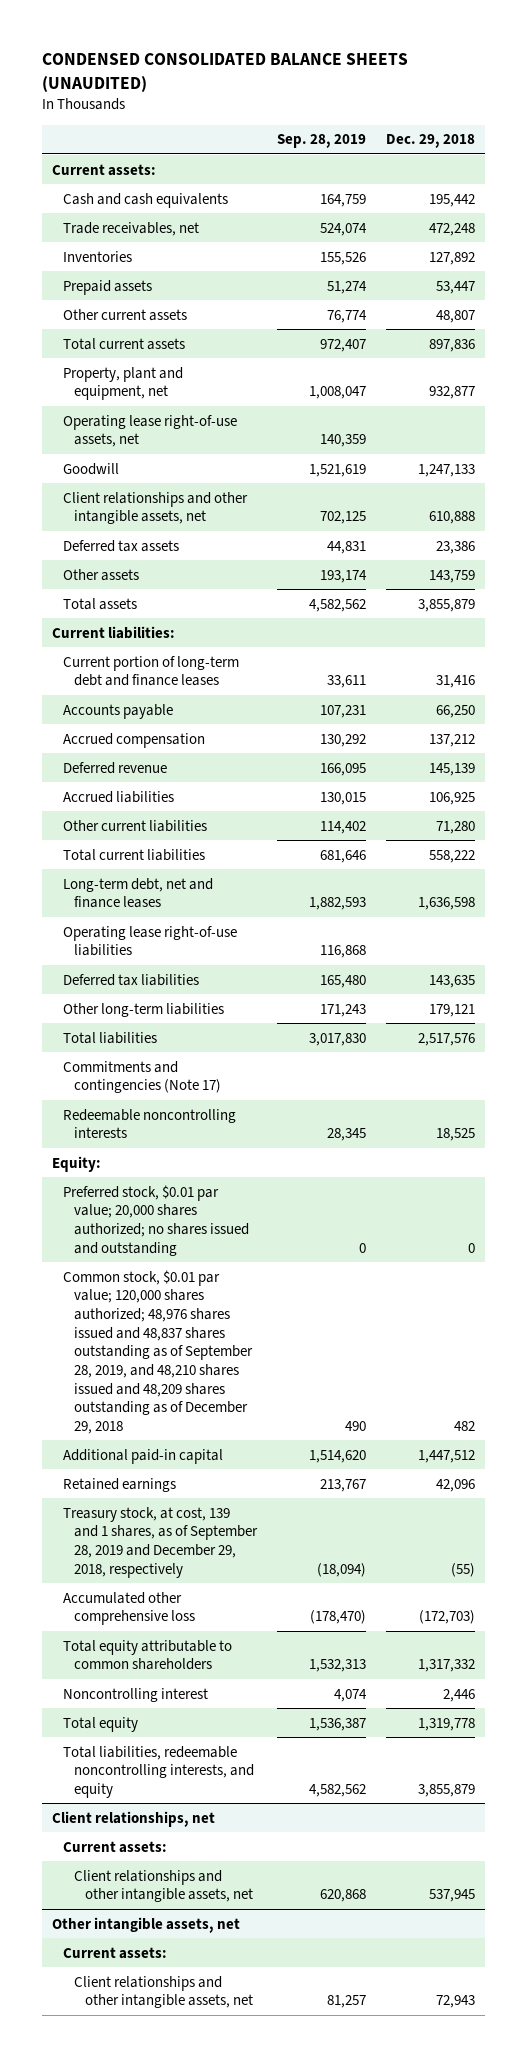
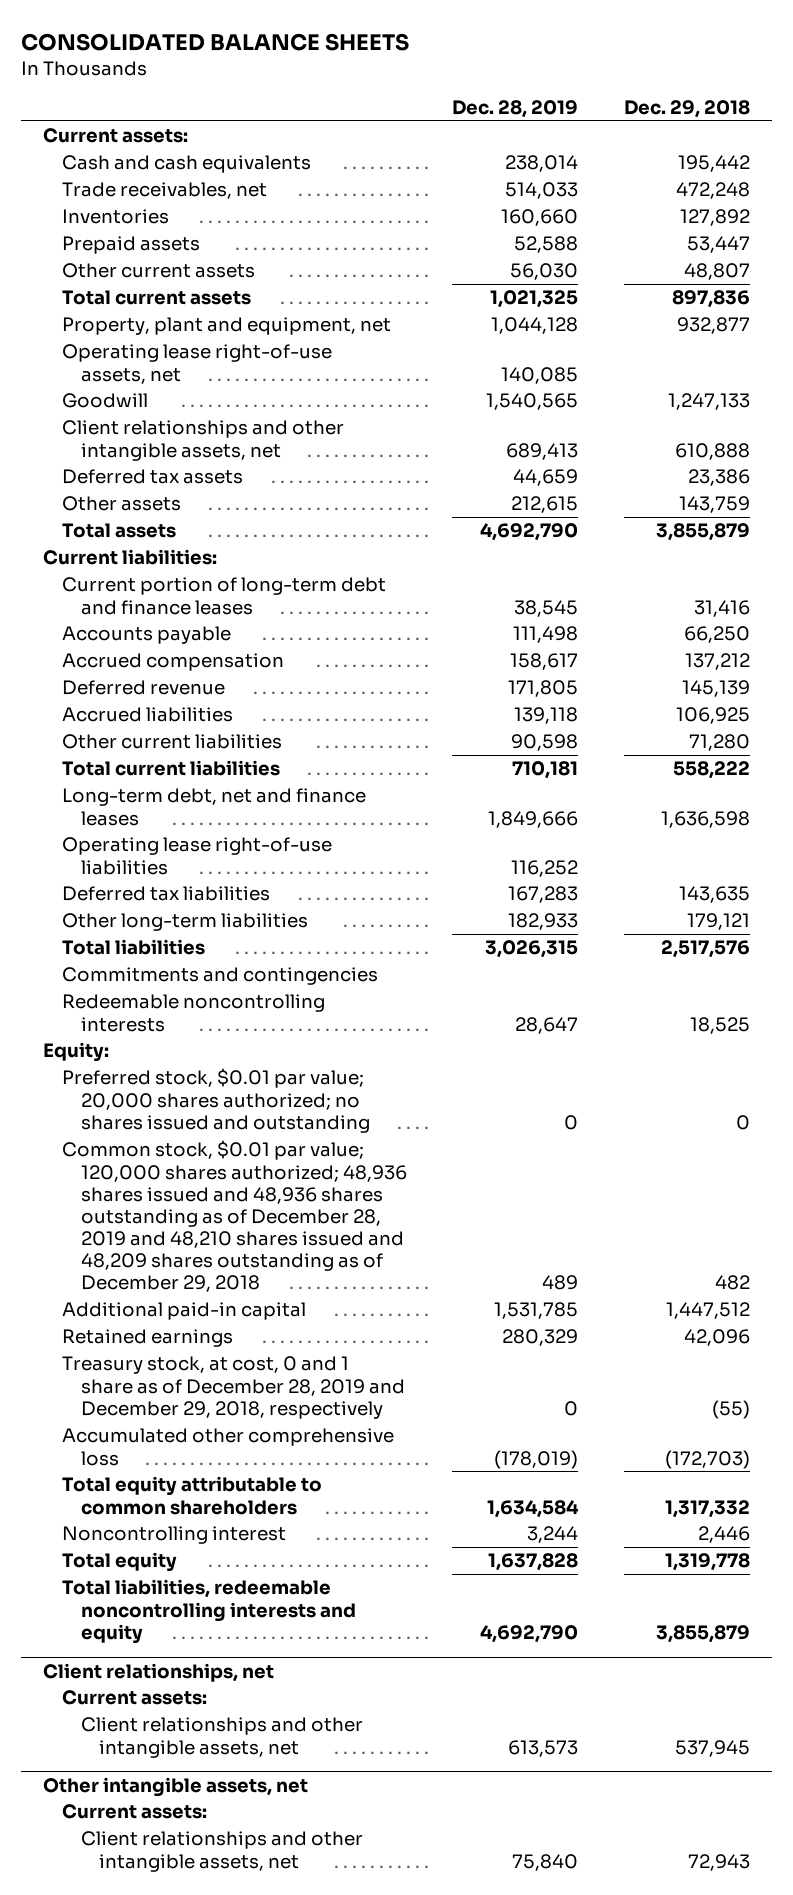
[41,53,408,92] CONDENSED CONSOLIDATED BALANCE SHEETS (UNAUDITED) -> [20,32,409,51] CONSOLIDATED BALANCE SHEETS
[276,134,366,149] Sep. 28, 2019 -> none
none -> [452,99,579,118] Dec. 28, 2019
[62,1060,222,1094] Commitments and contingencies (Note 17) -> [62,967,379,986] Commitments and contingencies
[62,1269,254,1434] Common stock, $0.01 par value; 120,000 shares authorized; 48,976 shares issued and 48,837 shares outstanding as of September 28, 2019, and 48,210 shares issued and 48,209 shares outstanding as of December 29, 2018 -> [62,1140,407,1293] Common stock, $0.01 par value; 120,000 shares authorized; 48,936 shares issued and 48,936 shares outstanding as of December 28, 2019 and 48,210 shares issued and 48,209 shares outstanding as of December 29, 2018
[62,1506,259,1578] Treasury stock, at cost, 139 and 1 shares, as of September 28, 2019 and December 29, 2018, respectively -> [62,1356,405,1419] Treasury stock, at cost, 0 and 1 share as of December 28, 2019 and December 29, 2018, respectively
[62,1745,255,1798] Total liabilities, redeemable noncontrolling interests, and equity -> [62,1579,356,1644] Total liabilities, redeemable noncontrolling interests and equity

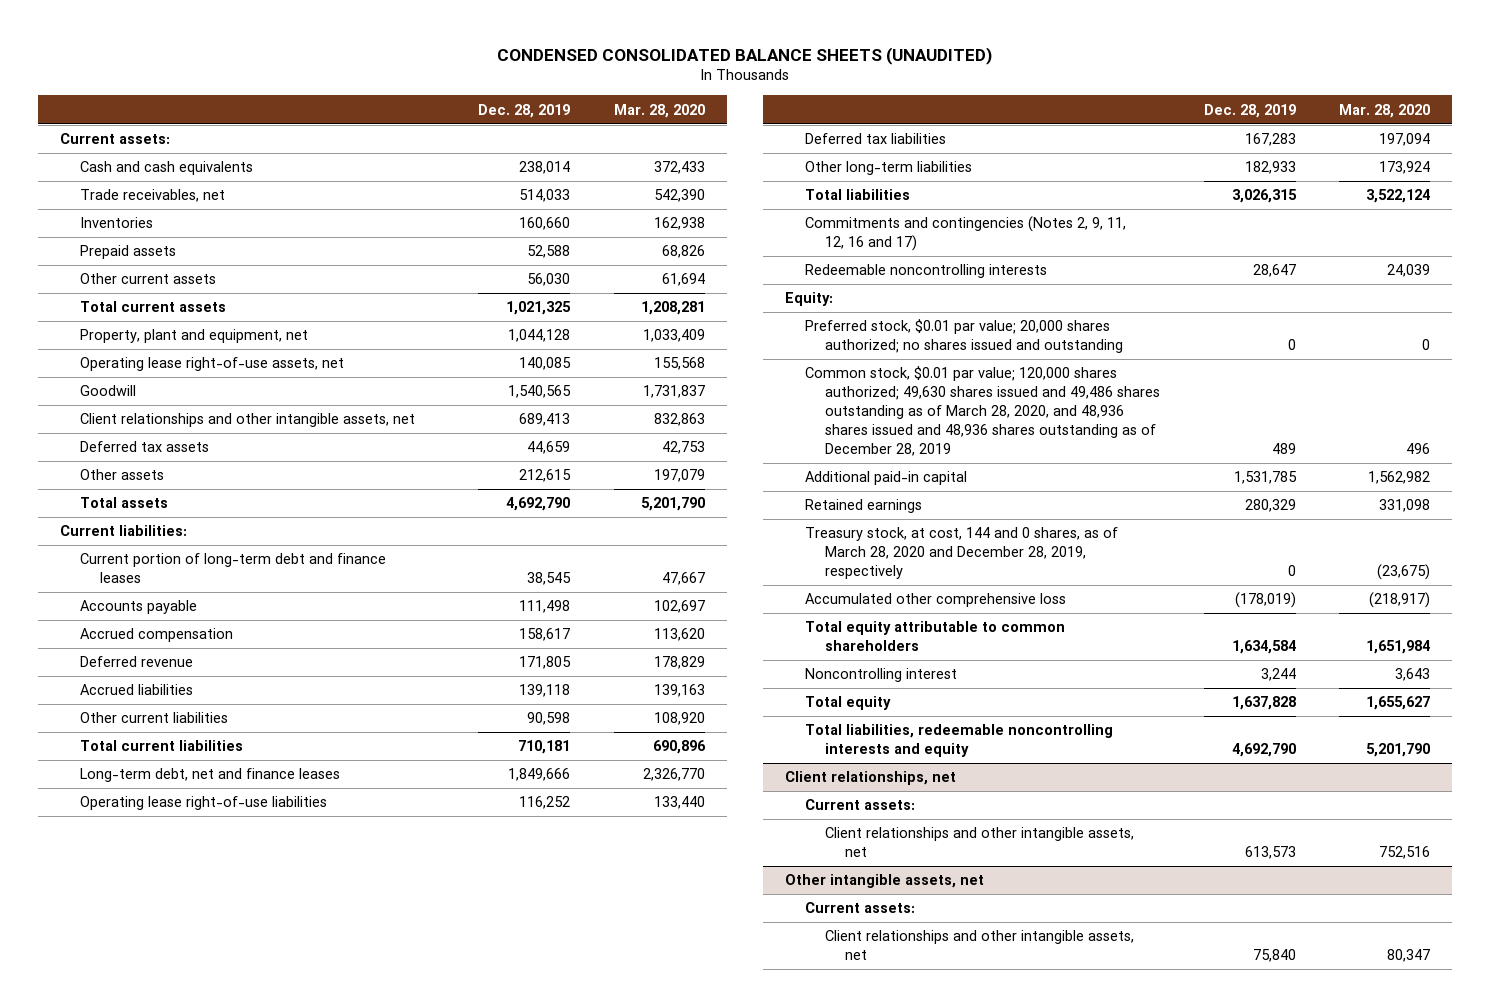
[20,32,409,51] CONSOLIDATED BALANCE SHEETS -> [497,46,993,65] CONDENSED CONSOLIDATED BALANCE SHEETS (UNAUDITED)
[623,99,750,118] Dec. 29, 2018 -> none
none -> [613,103,705,118] Mar. 28, 2020
[62,967,379,986] Commitments and contingencies -> [805,216,1127,252] Commitments and contingencies (Notes 2, 9, 11, 12, 16 and 17)
[62,1140,407,1293] Common stock, $0.01 par value; 120,000 shares authorized; 48,936 shares issued and 48,936 shares outstanding as of December 28, 2019 and 48,210 shares issued and 48,209 shares outstanding as of December 29, 2018 -> [805,366,1161,457] Common stock, $0.01 par value; 120,000 shares authorized; 49,630 shares issued and 49,486 shares outstanding as of March 28, 2020, and 48,936 shares issued and 48,936 shares outstanding as of December 28, 2019
[62,1356,405,1419] Treasury stock, at cost, 0 and 1 share as of December 28, 2019 and December 29, 2018, respectively -> [805,527,1119,580] Treasury stock, at cost, 144 and 0 shares, as of March 28, 2020 and December 28, 2019, respectively

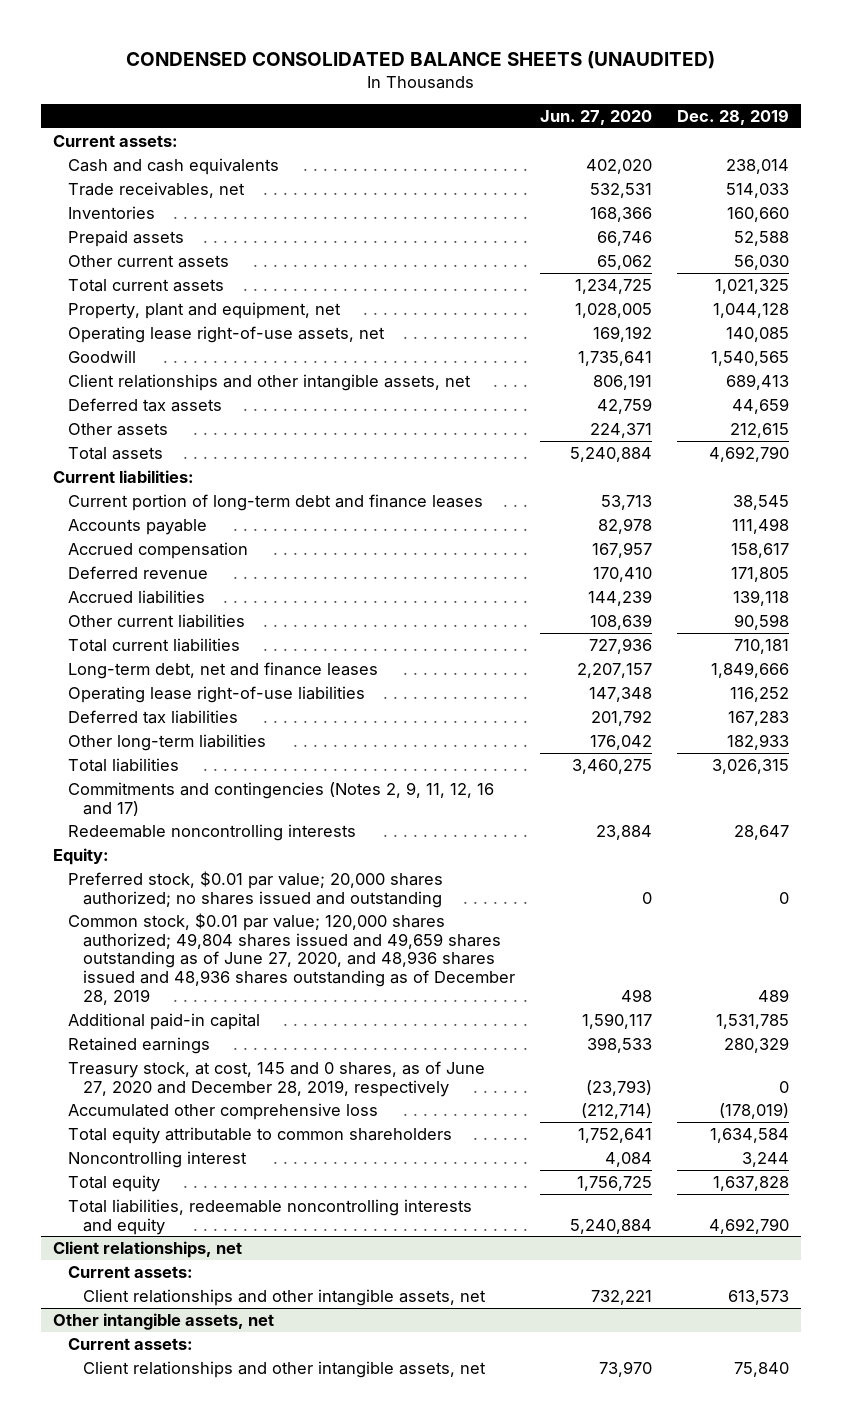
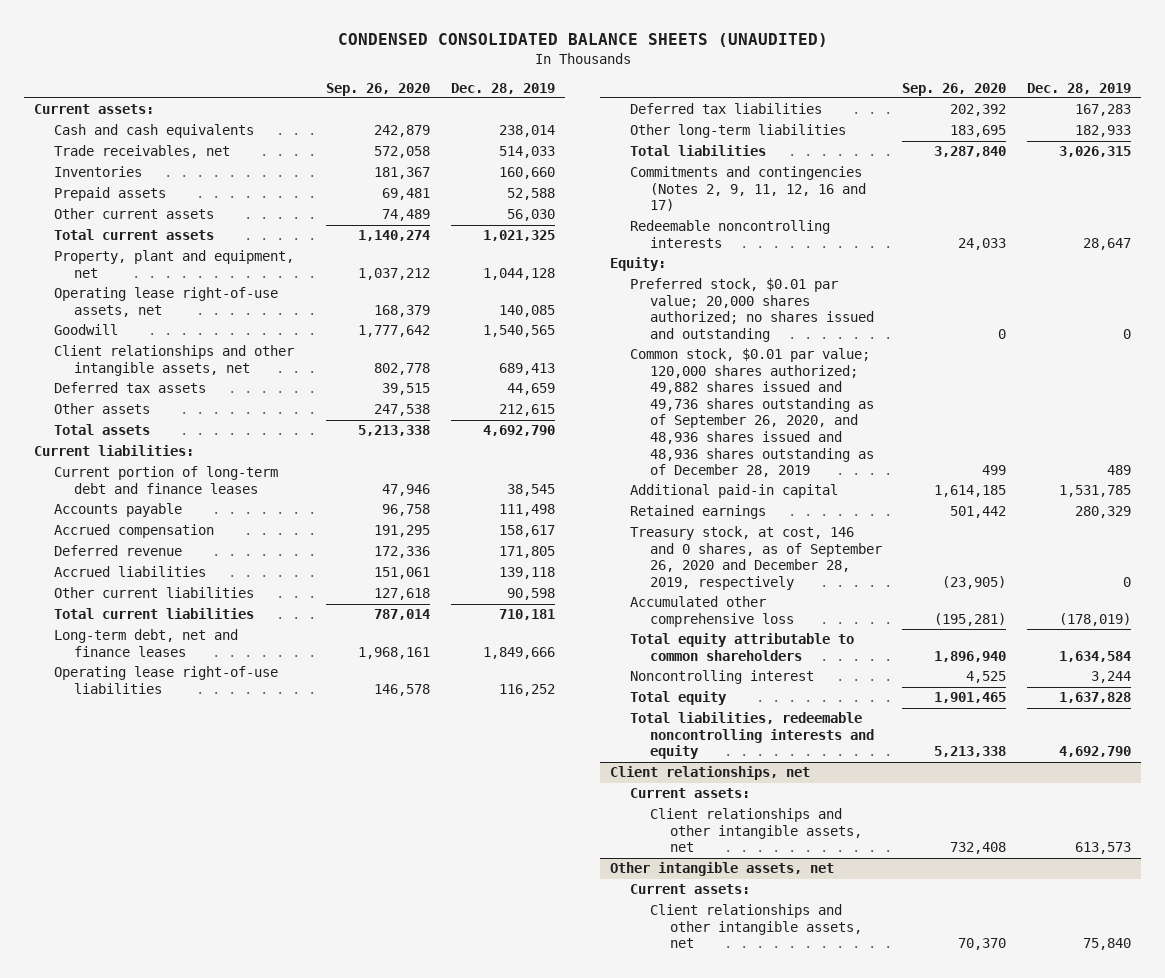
[540,110,653,126] Jun. 27, 2020 -> none
none -> [326,82,431,96] Sep. 26, 2020
[68,912,516,1005] Common stock, $0.01 par value; 120,000 shares authorized; 49,804 shares issued and 49,659 shares outstanding as of June 27, 2020, and 48,936 shares issued and 48,936 shares outstanding as of December 28, 2019 -> [629,348,874,478] Common stock, $0.01 par value; 120,000 shares authorized; 49,882 shares issued and 49,736 shares outstanding as of September 26, 2020, and 48,936 shares issued and 48,936 shares outstanding as of December 28, 2019
[68,1060,486,1097] Treasury stock, at cost, 145 and 0 shares, as of June 27, 2020 and December 28, 2019, respectively -> [629,526,882,590] Treasury stock, at cost, 146 and 0 shares, as of September 26, 2020 and December 28, 2019, respectively

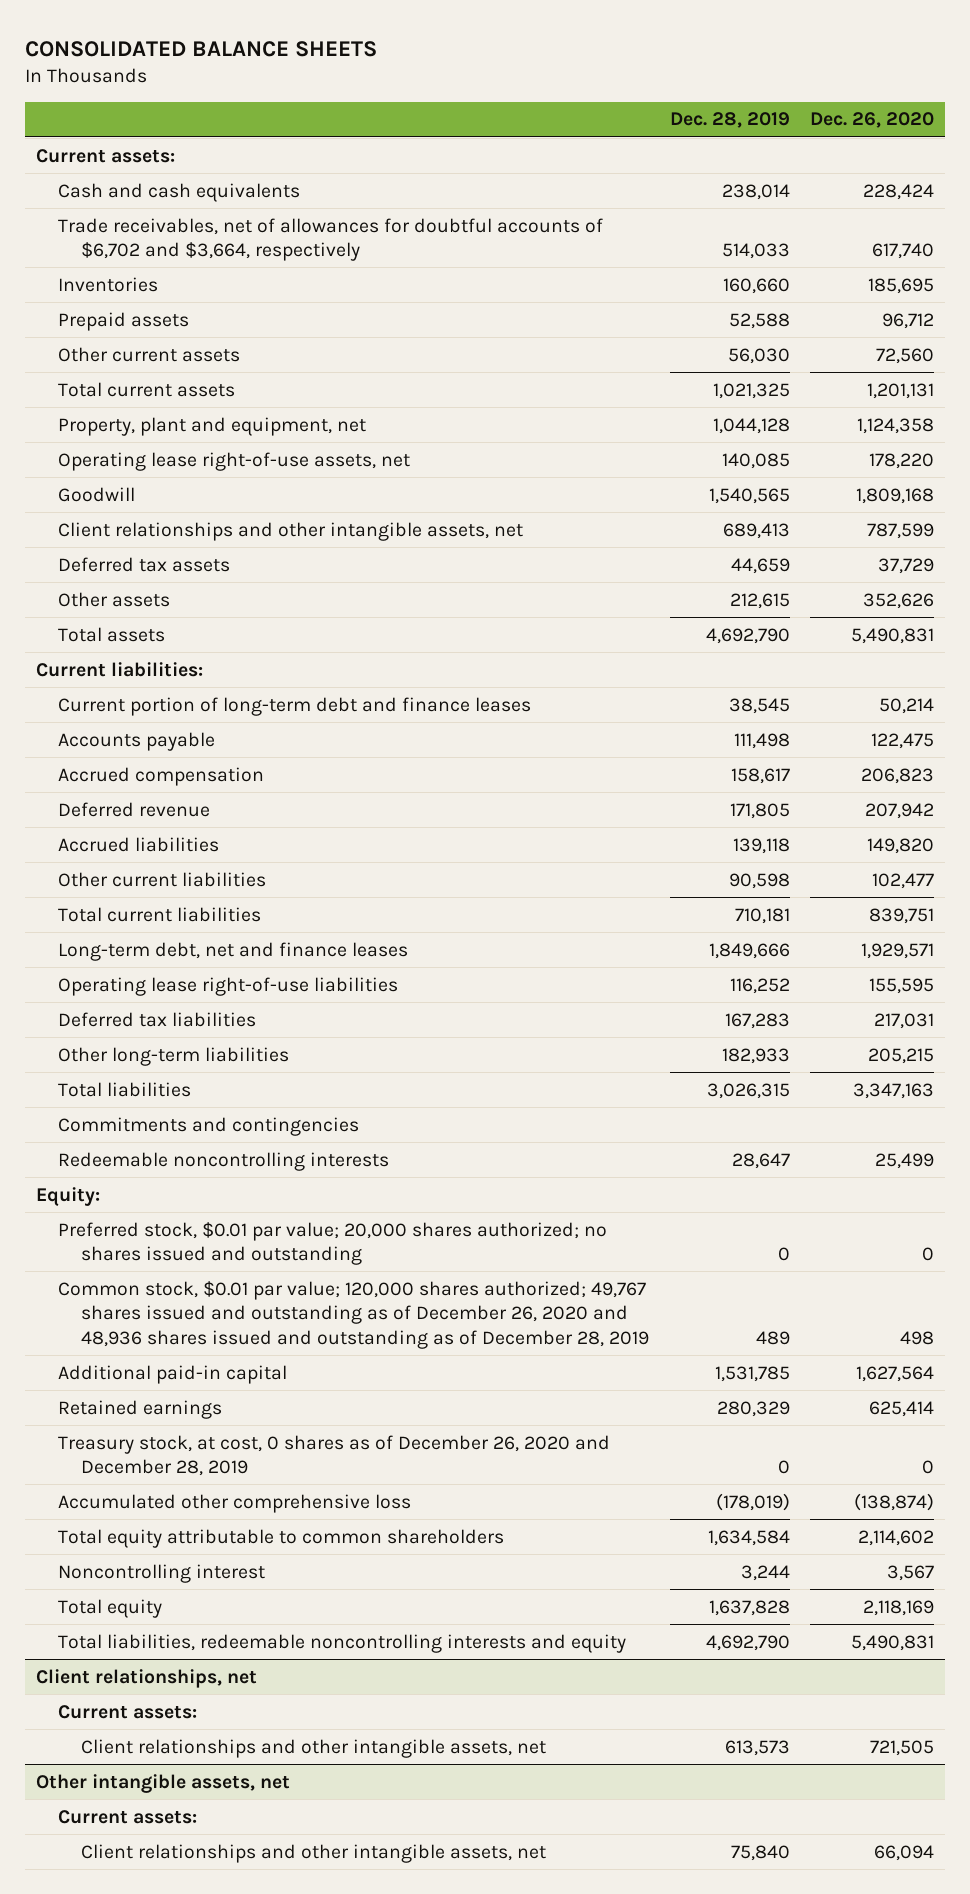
[337,33,828,48] CONDENSED CONSOLIDATED BALANCE SHEETS (UNAUDITED) -> [25,40,378,57] CONSOLIDATED BALANCE SHEETS
[326,82,431,96] Sep. 26, 2020 -> none
none -> [810,112,935,129] Dec. 26, 2020
[53,145,230,159] Trade receivables, net -> [58,217,604,262] Trade receivables, net of allowances for doubtful accounts of $6,702 and $3,664, respectively
[629,166,866,212] Commitments and contingencies (Notes 2, 9, 11, 12, 16 and 17) -> [58,1116,360,1136] Commitments and contingencies
[629,348,874,478] Common stock, $0.01 par value; 120,000 shares authorized; 49,882 shares issued and 49,736 shares outstanding as of September 26, 2020, and 48,936 shares issued and 48,936 shares outstanding as of December 28, 2019 -> [58,1280,649,1349] Common stock, $0.01 par value; 120,000 shares authorized; 49,767 shares issued and outstanding as of December 26, 2020 and 48,936 shares issued and outstanding as of December 28, 2019
[629,526,882,590] Treasury stock, at cost, 146 and 0 shares, as of September 26, 2020 and December 28, 2019, respectively -> [58,1434,611,1477] Treasury stock, at cost, 0 shares as of December 26, 2020 and December 28, 2019

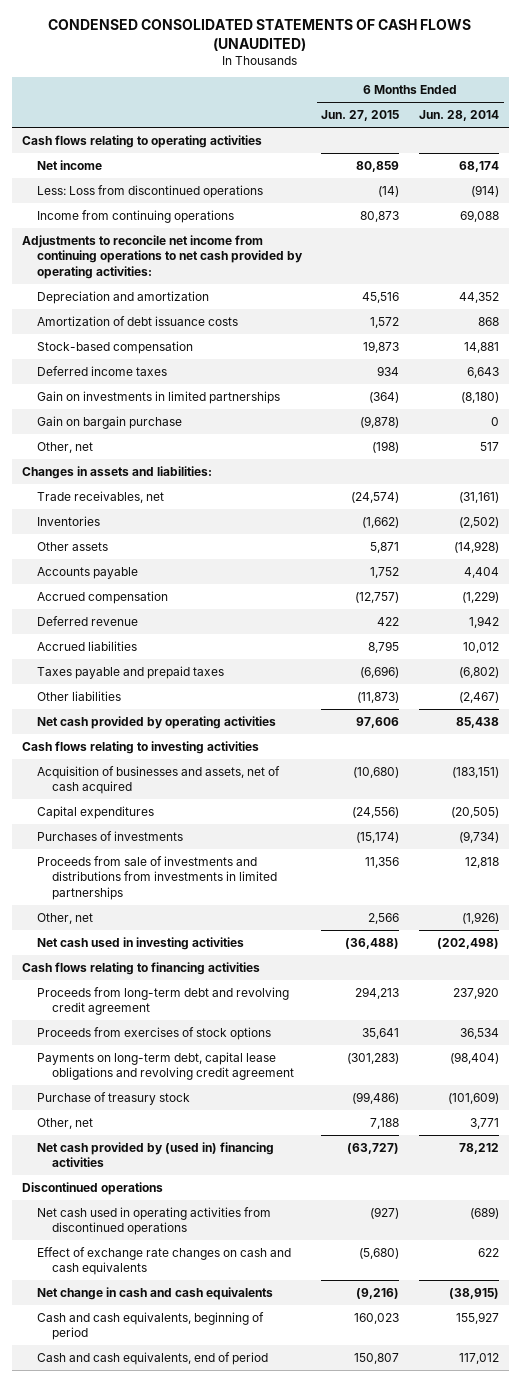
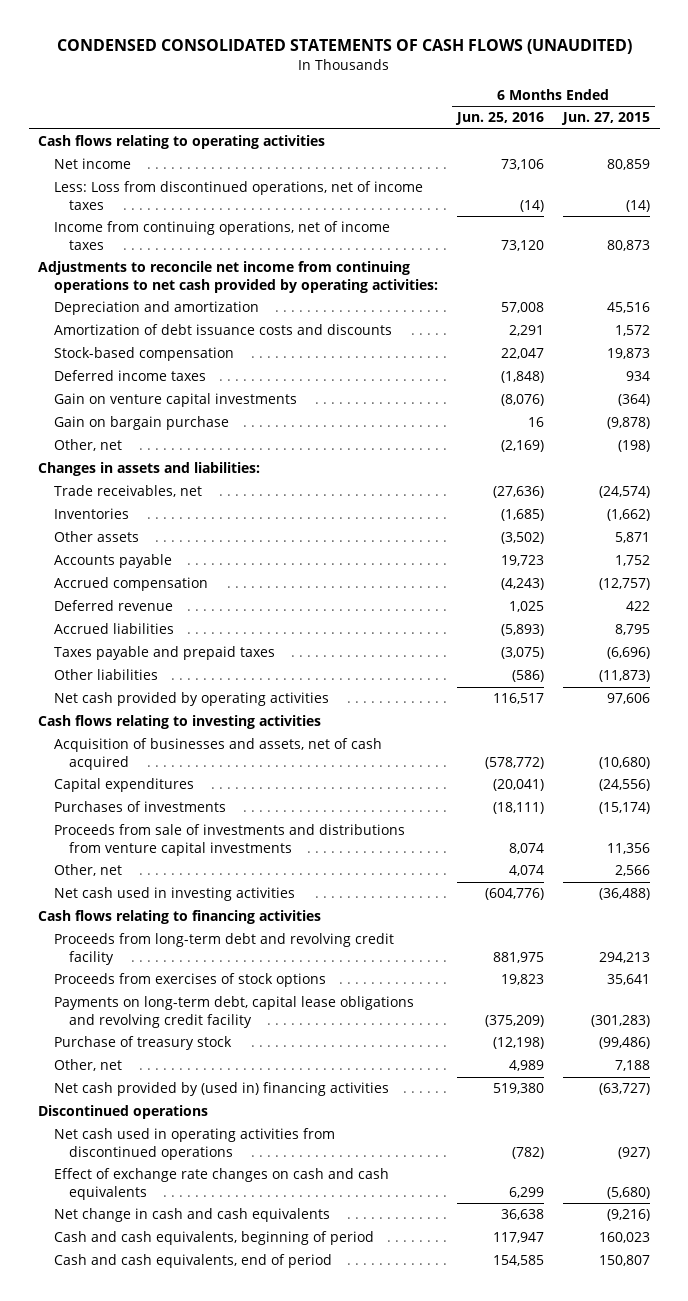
[419,110,500,122] Jun. 28, 2014 -> none
none -> [454,112,544,126] Jun. 25, 2016
[36,184,263,198] Less: Loss from discontinued operations -> [53,181,423,210] Less: Loss from discontinued operations, net of income taxes
[36,209,234,223] Income from continuing operations -> [53,221,390,250] Income from continuing operations, net of income taxes
[36,315,238,326] Amortization of debt issuance costs -> [53,324,392,336] Amortization of debt issuance costs and discounts
[36,390,280,404] Gain on investments in limited partnerships -> [53,393,297,408] Gain on venture capital investments
[36,855,277,900] Proceeds from sale of investments and distributions from investments in limited partnerships -> [53,824,405,856] Proceeds from sale of investments and distributions from venture capital investments
[36,986,289,1016] Proceeds from long-term debt and revolving credit agreement -> [53,933,394,965] Proceeds from long-term debt and revolving credit facility
[36,1051,294,1081] Payments on long-term debt, capital lease obligations and revolving credit agreement -> [53,996,414,1028] Payments on long-term debt, capital lease obligations and revolving credit facility

